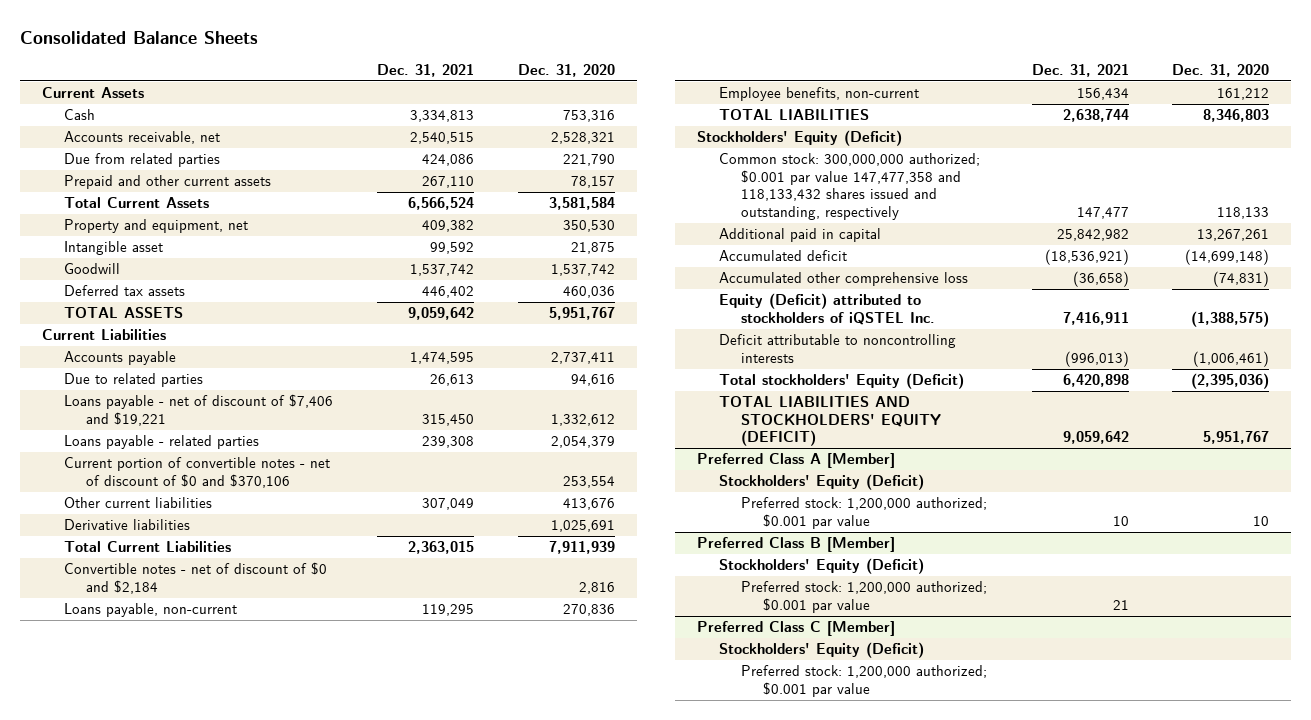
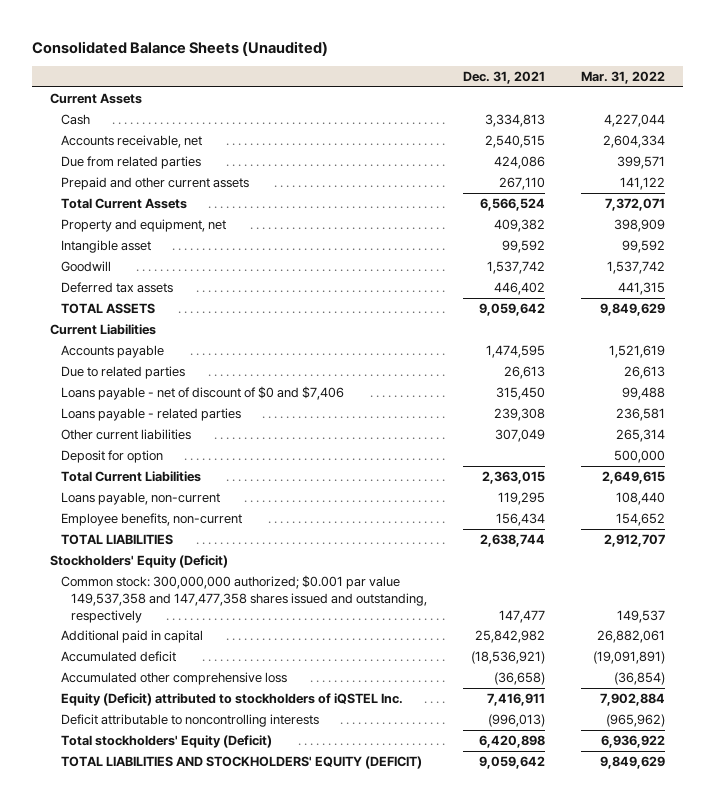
[20,30,259,44] Consolidated Balance Sheets -> [32,40,329,56] Consolidated Balance Sheets (Unaudited)
[517,64,615,78] Dec. 31, 2020 -> none
none -> [581,70,666,84] Mar. 31, 2022
[64,394,334,426] Loans payable - net of discount of $7,406 and $19,221 -> [60,386,344,401] Loans payable - net of discount of $0 and $7,406
[64,457,331,488] Current portion of convertible notes - net of discount of $0 and $370,106 -> none
[64,519,191,531] Derivative liabilities -> none
none -> [60,450,163,464] Deposit for option
[64,562,328,594] Convertible notes - net of discount of $0 and $2,184 -> none
[718,153,980,220] Common stock: 300,000,000 authorized; $0.001 par value 147,477,358 and 118,133,432 shares issued and outstanding, respectively -> [60,575,428,623] Common stock: 300,000,000 authorized; $0.001 par value 149,537,358 and 147,477,358 shares issued and outstanding, respectively
[696,453,895,469] Preferred Class A [Member] -> none
[718,474,924,491] Stockholders' Equity (Deficit) -> none
[740,497,987,529] Preferred stock: 1,200,000 authorized; $0.001 par value -> none
[696,537,895,553] Preferred Class B [Member] -> none
[718,558,924,575] Stockholders' Equity (Deficit) -> none
[740,581,987,613] Preferred stock: 1,200,000 authorized; $0.001 par value -> none
[696,621,895,637] Preferred Class C [Member] -> none
[718,642,924,659] Stockholders' Equity (Deficit) -> none
[740,665,987,697] Preferred stock: 1,200,000 authorized; $0.001 par value -> none

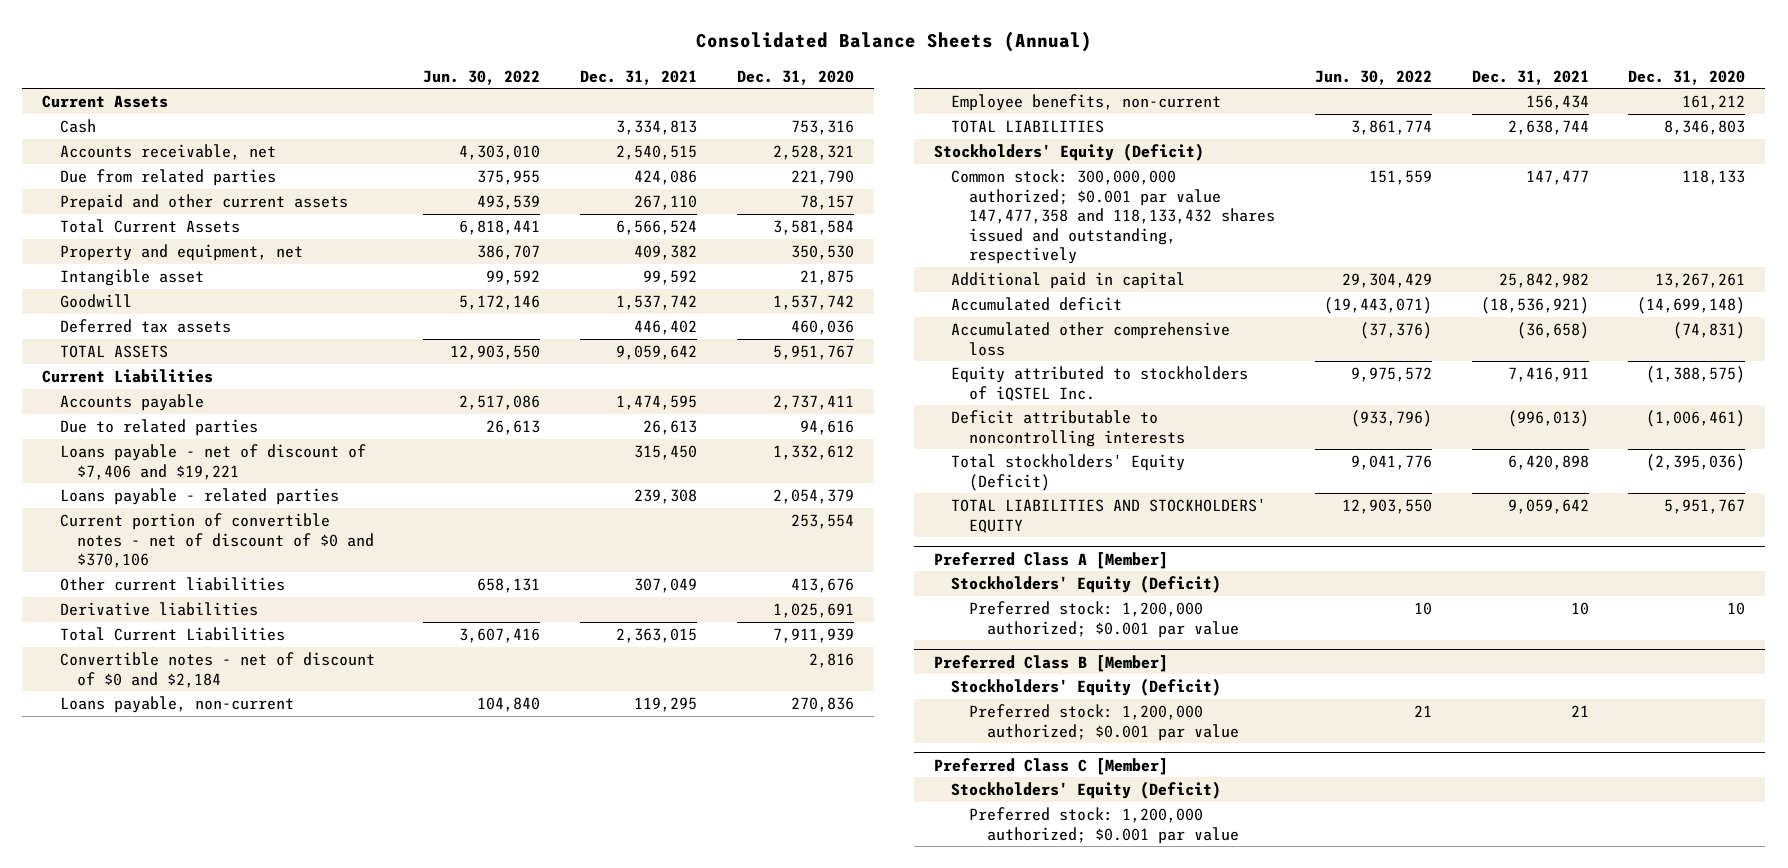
[32,40,329,56] Consolidated Balance Sheets (Unaudited) -> [695,31,1092,53] Consolidated Balance Sheets (Annual)
[581,70,666,84] Mar. 31, 2022 -> none
none -> [423,69,541,85] Jun. 30, 2022
none -> [736,69,854,85] Dec. 31, 2020
[60,386,344,401] Loans payable - net of discount of $0 and $7,406 -> [59,443,366,480] Loans payable - net of discount of $7,406 and $19,221
none -> [59,512,375,569] Current portion of convertible notes - net of discount of $0 and $370,106
[60,450,163,464] Deposit for option -> none
none -> [59,601,258,616] Derivative liabilities
none -> [59,651,375,688] Convertible notes - net of discount of $0 and $2,184
[60,575,428,623] Common stock: 300,000,000 authorized; $0.001 par value 149,537,358 and 147,477,358 shares issued and outstanding, respectively -> [951,168,1276,265] Common stock: 300,000,000 authorized; $0.001 par value 147,477,358 and 118,133,432 shares issued and outstanding, respectively
[60,693,403,707] Equity (Deficit) attributed to stockholders of iQSTEL Inc. -> [951,365,1249,401] Equity attributed to stockholders of iQSTEL Inc.
[60,756,422,770] TOTAL LIABILITIES AND STOCKHOLDERS' EQUITY (DEFICIT) -> [951,497,1267,533] TOTAL LIABILITIES AND STOCKHOLDERS' EQUITY
none -> [933,551,1168,569] Preferred Class A [Member]
none -> [951,574,1222,593] Stockholders' Equity (Deficit)
none -> [969,600,1239,638] Preferred stock: 1,200,000 authorized; $0.001 par value
none -> [933,654,1168,672] Preferred Class B [Member]
none -> [951,677,1222,696] Stockholders' Equity (Deficit)
none -> [969,703,1239,741] Preferred stock: 1,200,000 authorized; $0.001 par value
none -> [933,757,1168,775] Preferred Class C [Member]
none -> [951,780,1222,799] Stockholders' Equity (Deficit)
none -> [969,806,1239,844] Preferred stock: 1,200,000 authorized; $0.001 par value

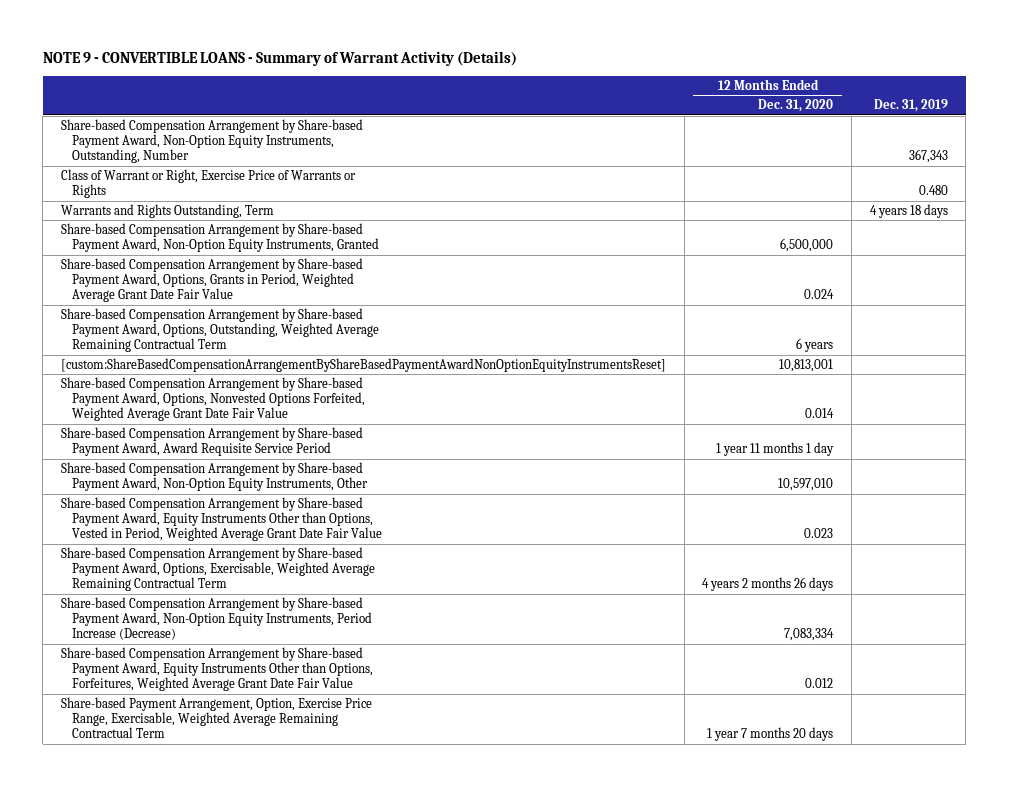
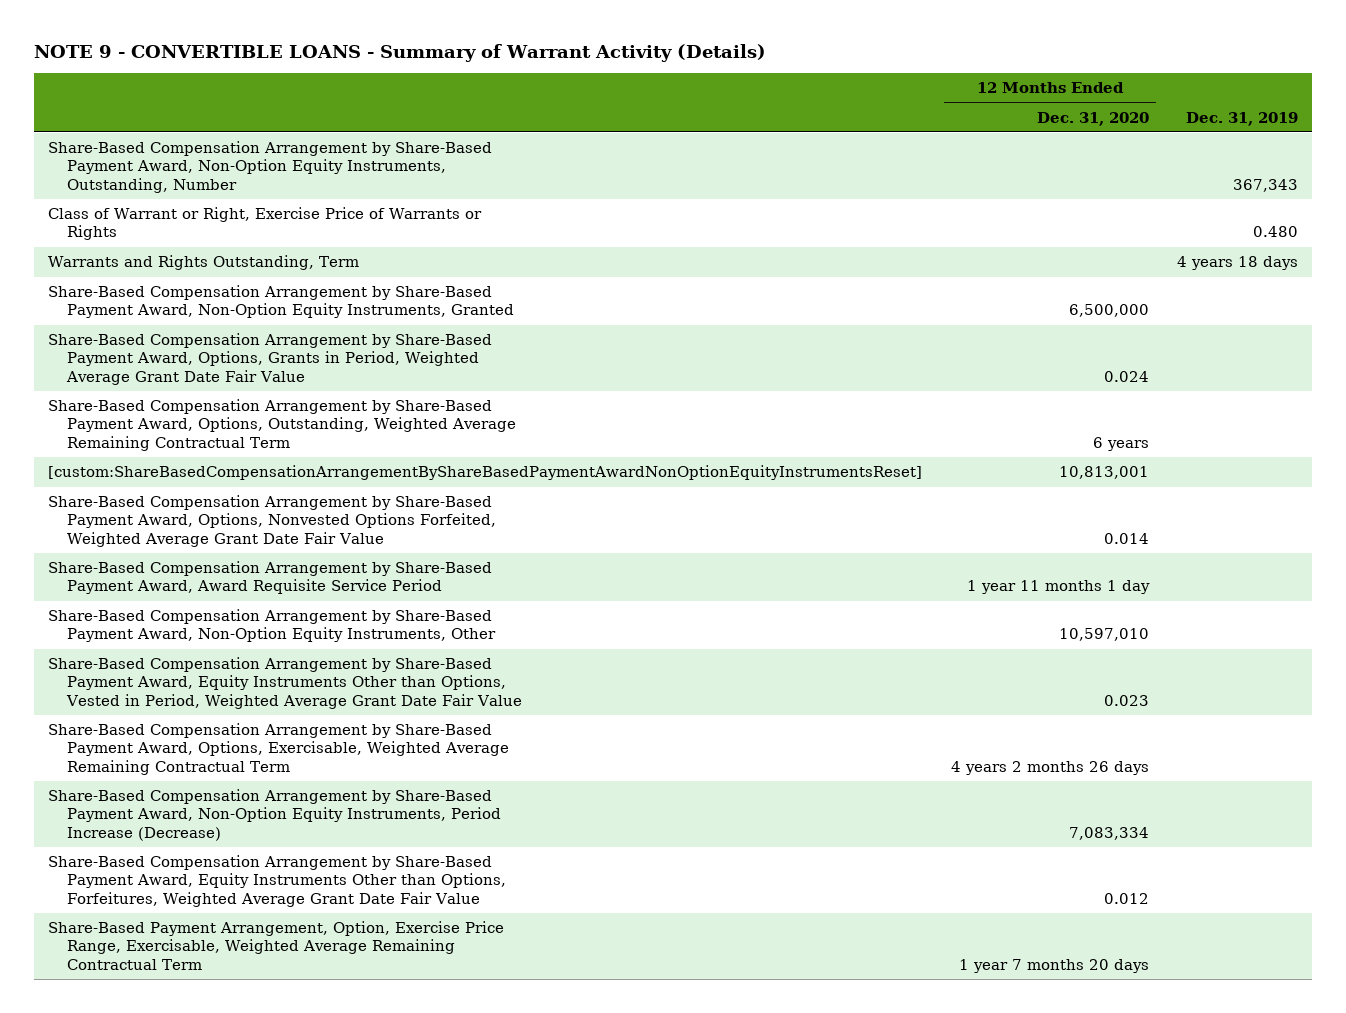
[61,119,364,164] Share-based Compensation Arrangement by Share-based Payment Award, Non-Option Equity Instruments, Outstanding, Number -> [48,141,493,193] Share-Based Compensation Arrangement by Share-Based Payment Award, Non-Option Equity Instruments, Outstanding, Number
[61,223,380,253] Share-based Compensation Arrangement by Share-based Payment Award, Non-Option Equity Instruments, Granted -> [48,285,515,319] Share-Based Compensation Arrangement by Share-Based Payment Award, Non-Option Equity Instruments, Granted
[61,258,364,303] Share-based Compensation Arrangement by Share-based Payment Award, Options, Grants in Period, Weighted Average Grant Date Fair Value -> [48,333,493,385] Share-Based Compensation Arrangement by Share-Based Payment Award, Options, Grants in Period, Weighted Average Grant Date Fair Value
[61,308,380,353] Share-based Compensation Arrangement by Share-based Payment Award, Options, Outstanding, Weighted Average Remaining Contractual Term -> [48,399,517,451] Share-Based Compensation Arrangement by Share-Based Payment Award, Options, Outstanding, Weighted Average Remaining Contractual Term
[61,377,366,422] Share-based Compensation Arrangement by Share-based Payment Award, Options, Nonvested Options Forfeited, Weighted Average Grant Date Fair Value -> [48,495,497,547] Share-Based Compensation Arrangement by Share-Based Payment Award, Options, Nonvested Options Forfeited, Weighted Average Grant Date Fair Value
[61,427,364,457] Share-based Compensation Arrangement by Share-based Payment Award, Award Requisite Service Period -> [48,561,493,595] Share-Based Compensation Arrangement by Share-Based Payment Award, Award Requisite Service Period
[61,462,369,492] Share-based Compensation Arrangement by Share-based Payment Award, Non-Option Equity Instruments, Other -> [48,609,497,643] Share-Based Compensation Arrangement by Share-Based Payment Award, Non-Option Equity Instruments, Other
[61,497,383,542] Share-based Compensation Arrangement by Share-based Payment Award, Equity Instruments Other than Options, Vested in Period, Weighted Average Grant Date Fair Value -> [48,657,523,709] Share-Based Compensation Arrangement by Share-Based Payment Award, Equity Instruments Other than Options, Vested in Period, Weighted Average Grant Date Fair Value
[61,547,376,592] Share-based Compensation Arrangement by Share-based Payment Award, Options, Exercisable, Weighted Average Remaining Contractual Term -> [48,723,510,775] Share-Based Compensation Arrangement by Share-Based Payment Award, Options, Exercisable, Weighted Average Remaining Contractual Term
[61,597,373,641] Share-based Compensation Arrangement by Share-based Payment Award, Non-Option Equity Instruments, Period Increase (Decrease) -> [48,789,502,841] Share-Based Compensation Arrangement by Share-Based Payment Award, Non-Option Equity Instruments, Period Increase (Decrease)
[61,647,374,692] Share-based Compensation Arrangement by Share-based Payment Award, Equity Instruments Other than Options, Forfeitures, Weighted Average Grant Date Fair Value -> [48,855,507,907] Share-Based Compensation Arrangement by Share-Based Payment Award, Equity Instruments Other than Options, Forfeitures, Weighted Average Grant Date Fair Value
[61,697,373,739] Share-based Payment Arrangement, Option, Exercise Price Range, Exercisable, Weighted Average Remaining Contractual Term -> [48,921,505,970] Share-Based Payment Arrangement, Option, Exercise Price Range, Exercisable, Weighted Average Remaining Contractual Term

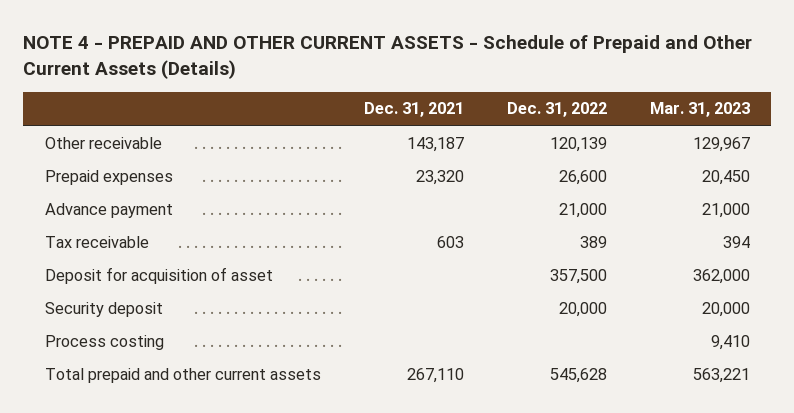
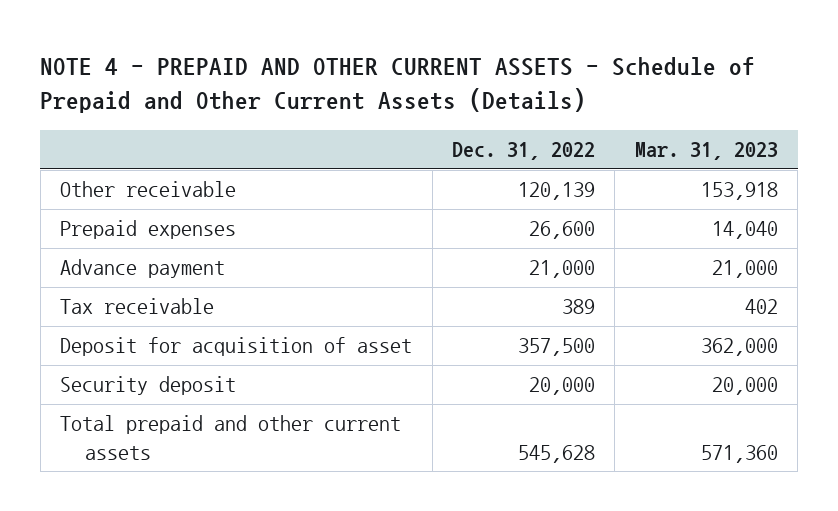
[363,102,464,118] Dec. 31, 2021 -> none
[692,136,750,152] 129,967 -> [700,182,778,201] 153,918
[701,169,750,185] 20,450 -> [711,221,778,240] 14,040
[722,235,750,248] 394 -> [744,299,778,315] 402
[44,334,164,350] Process costing -> none
[692,367,750,383] 563,221 -> [700,444,778,463] 571,360

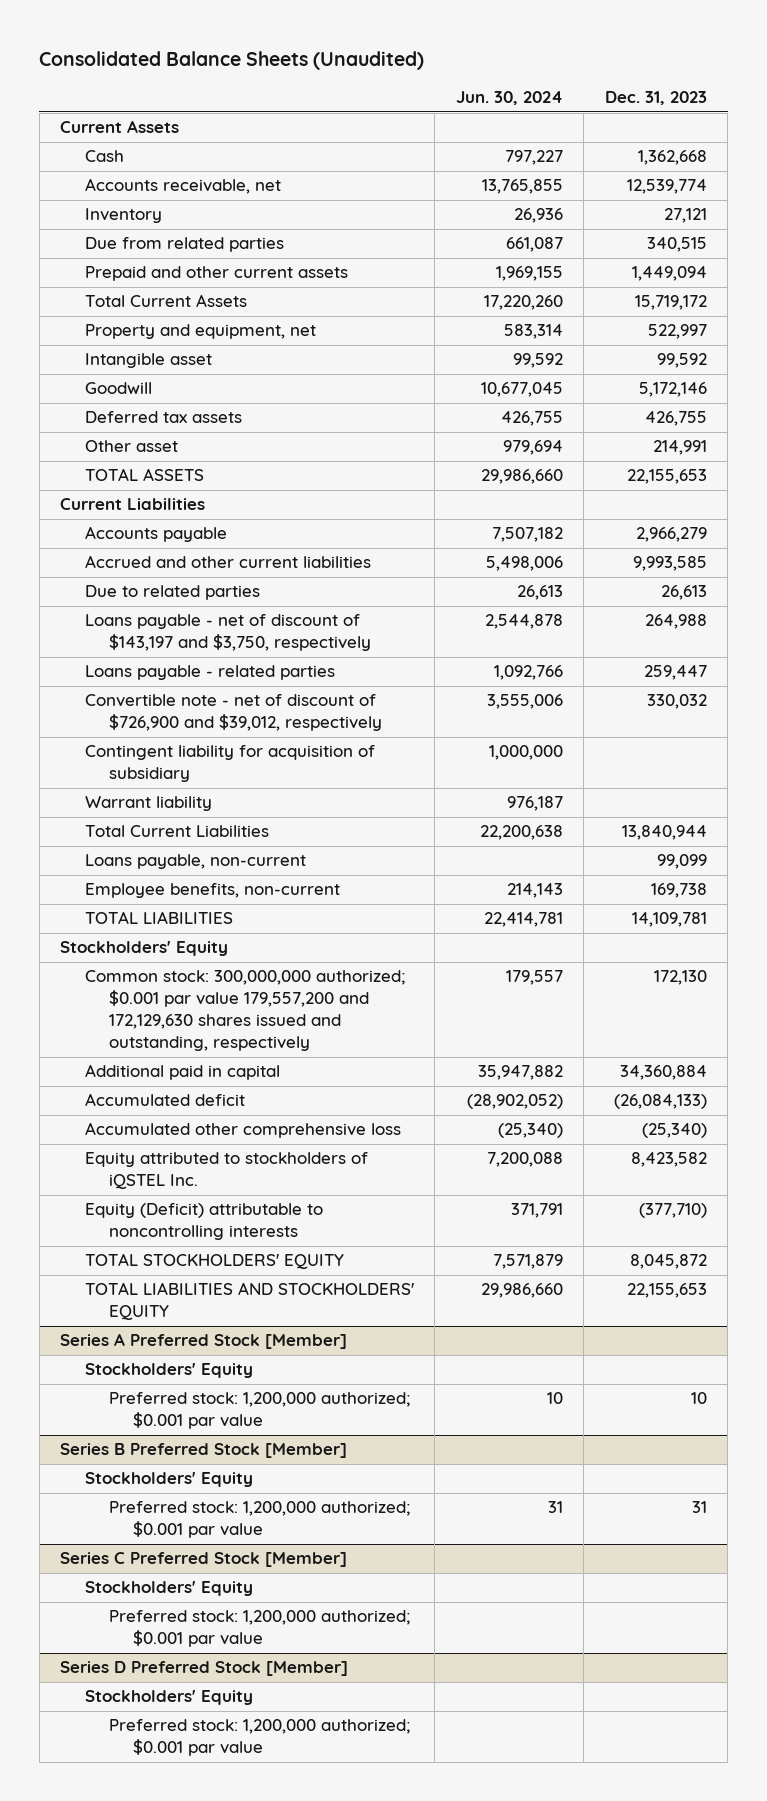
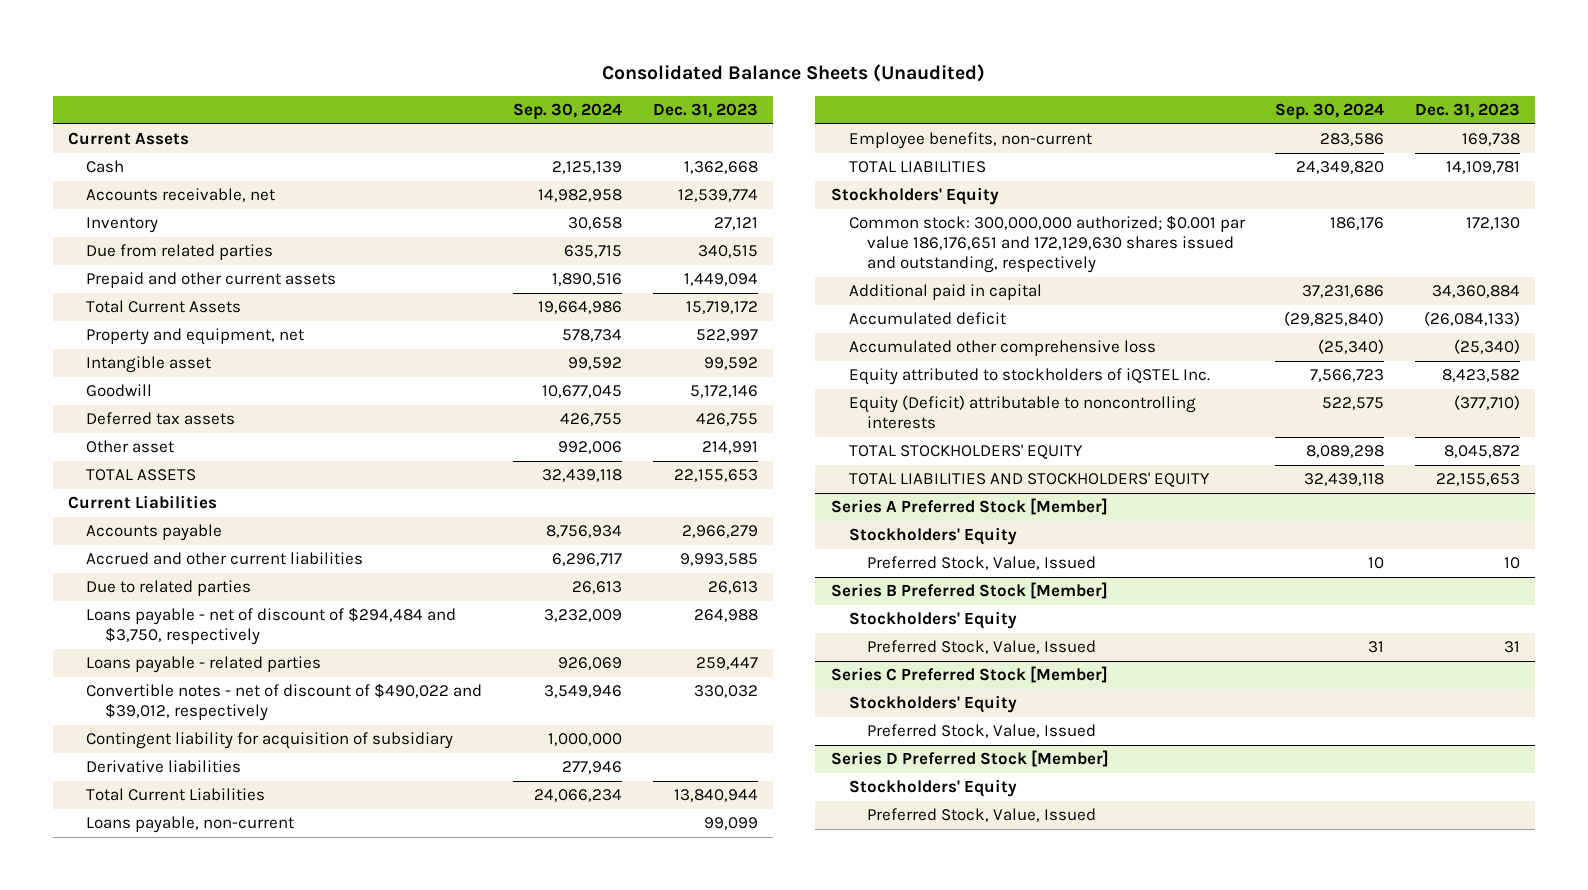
[455,91,563,106] Jun. 30, 2024 -> none
none -> [513,103,623,121] Sep. 30, 2024
[84,614,371,652] Loans payable - net of discount of $143,197 and $3,750, respectively -> [86,607,457,646] Loans payable - net of discount of $294,484 and $3,750, respectively
[84,694,382,732] Convertible note - net of discount of $726,900 and $39,012, respectively -> [86,683,483,722] Convertible notes - net of discount of $490,022 and $39,012, respectively
[84,796,212,812] Warrant liability -> [86,760,242,774] Derivative liabilities
[84,970,405,1052] Common stock: 300,000,000 authorized; $0.001 par value 179,557,200 and 172,129,630 shares issued and outstanding, respectively -> [848,215,1246,274] Common stock: 300,000,000 authorized; $0.001 par value 186,176,651 and 172,129,630 shares issued and outstanding, respectively
[108,1392,410,1430] Preferred stock: 1,200,000 authorized; $0.001 par value -> [867,556,1097,571] Preferred Stock, Value, Issued
[108,1501,410,1539] Preferred stock: 1,200,000 authorized; $0.001 par value -> [867,640,1097,655] Preferred Stock, Value, Issued
[108,1610,410,1648] Preferred stock: 1,200,000 authorized; $0.001 par value -> [867,724,1097,739] Preferred Stock, Value, Issued
[108,1719,410,1757] Preferred stock: 1,200,000 authorized; $0.001 par value -> [867,808,1097,823] Preferred Stock, Value, Issued

